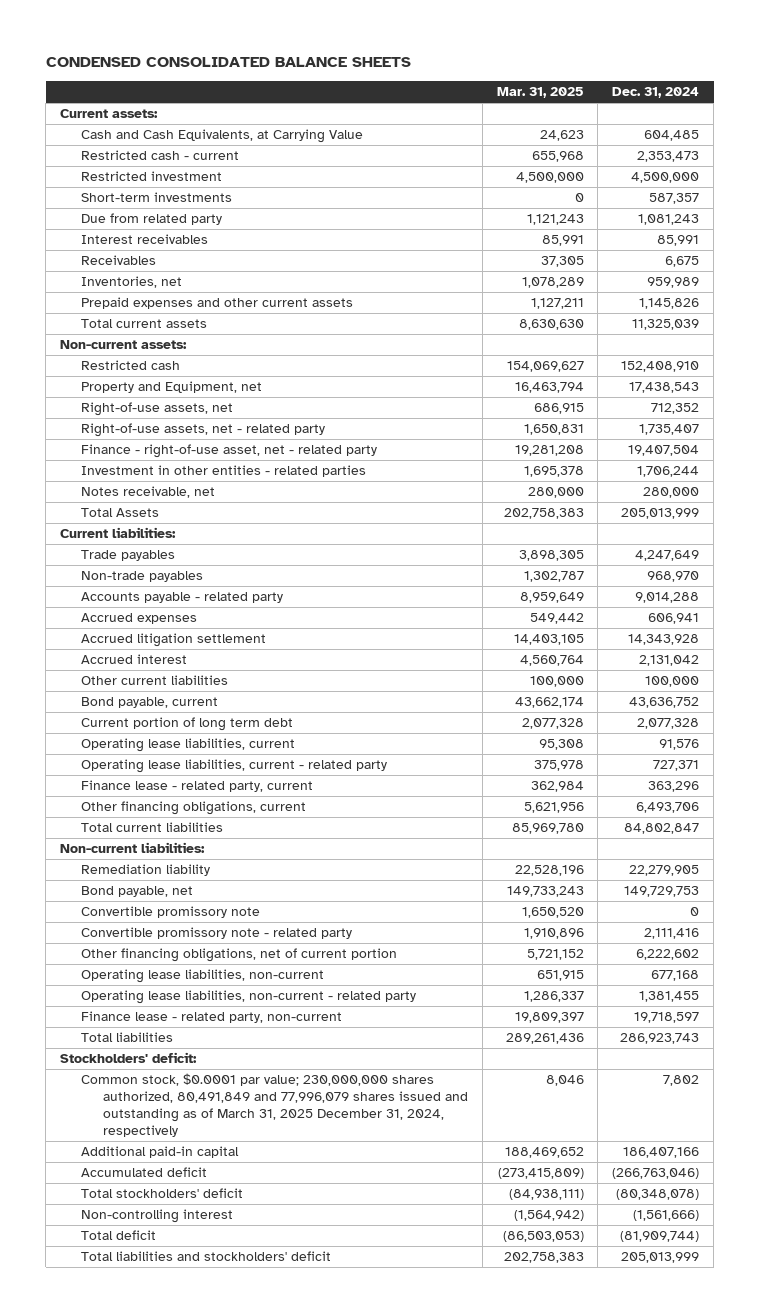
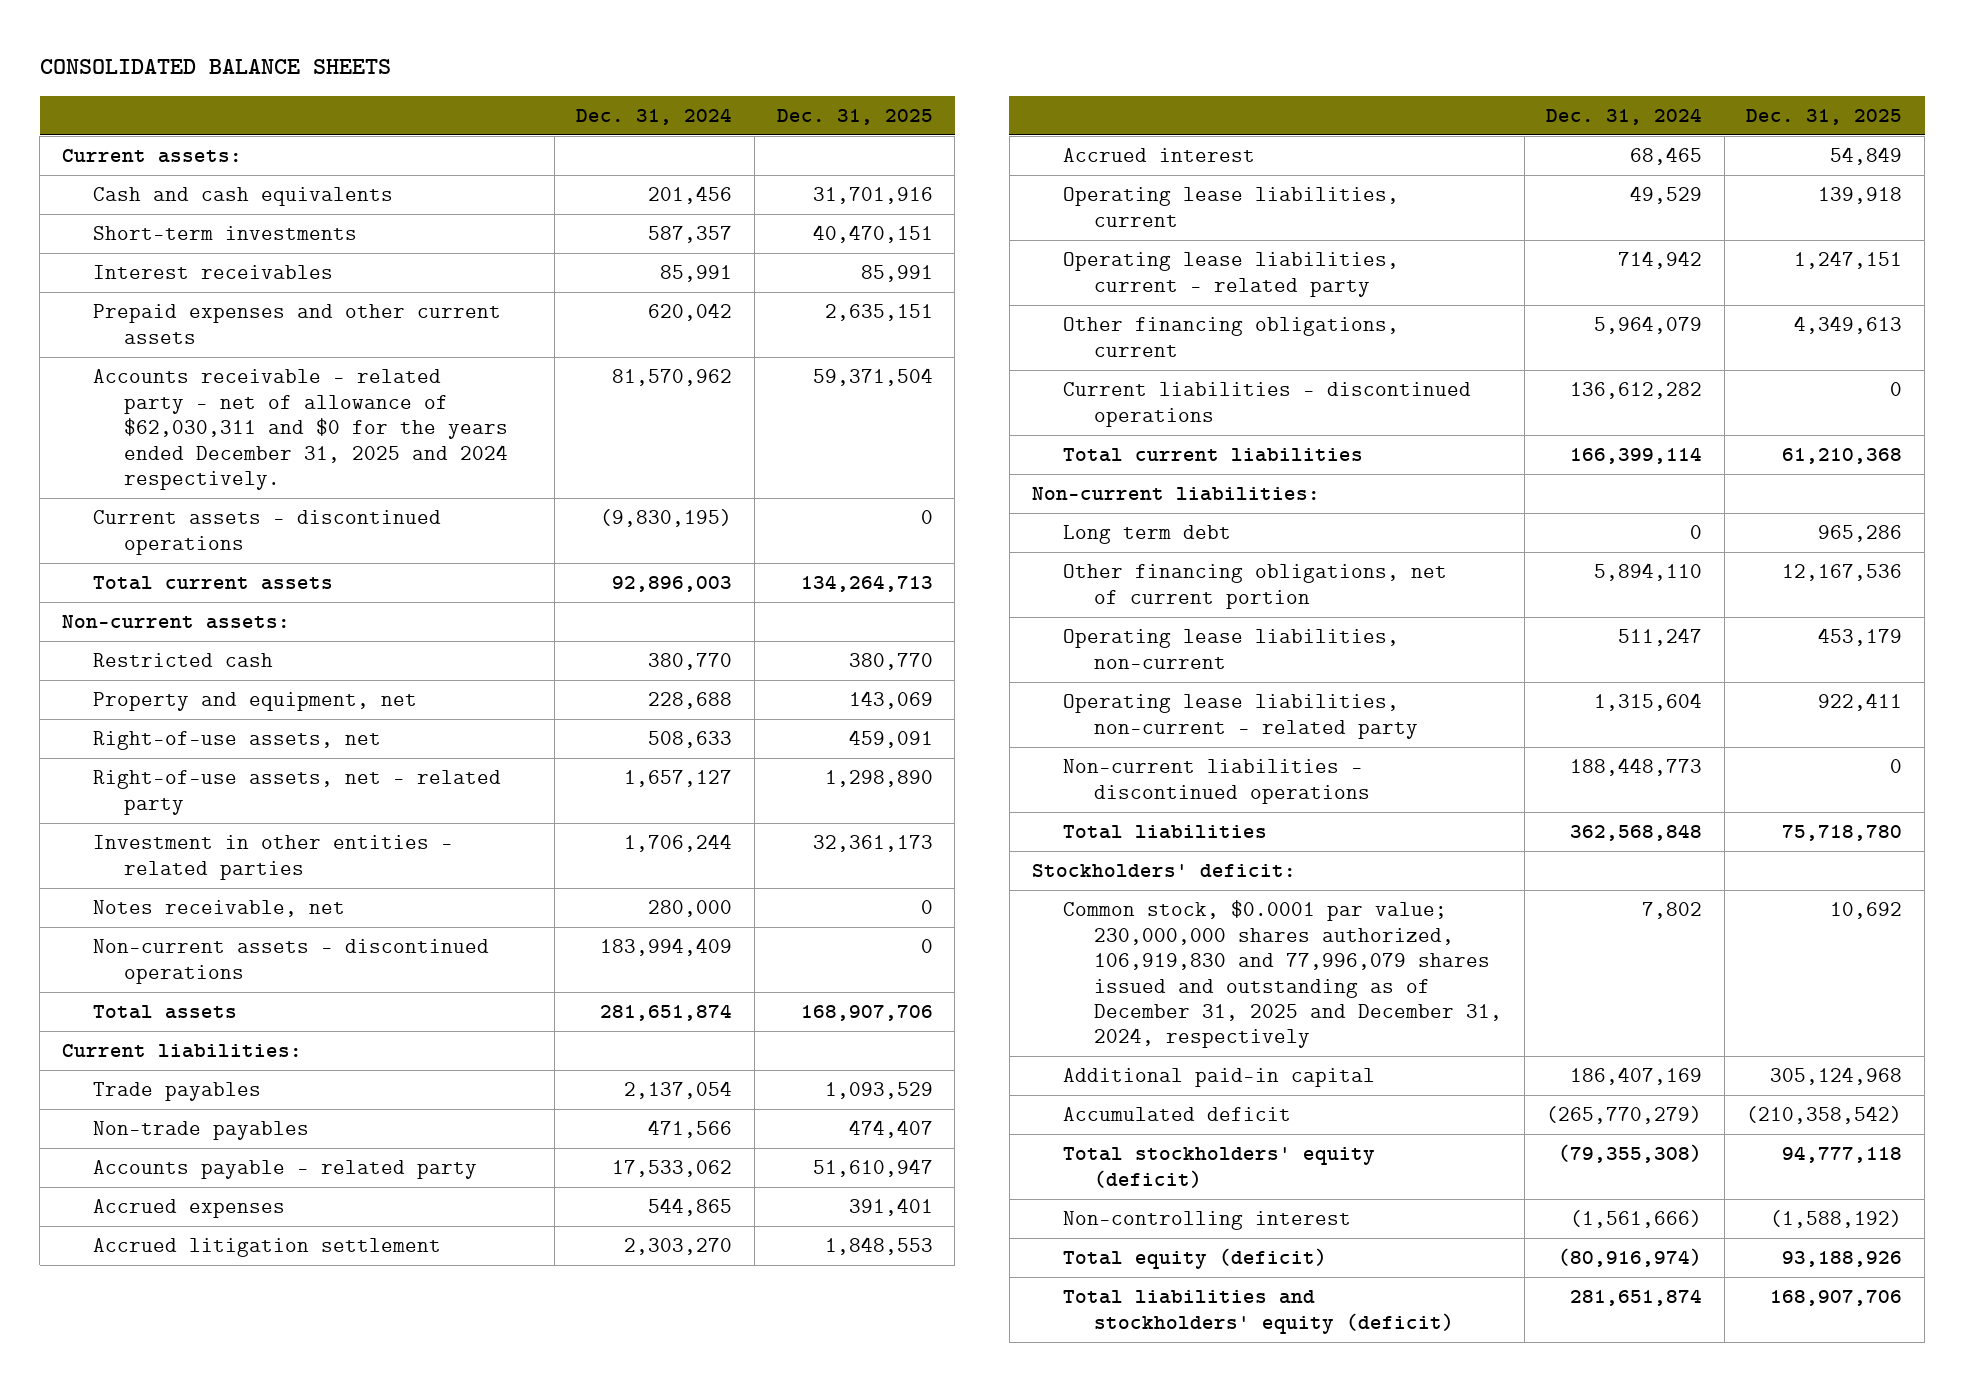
[45,57,411,68] CONDENSED CONSOLIDATED BALANCE SHEETS -> [39,58,391,74] CONSOLIDATED BALANCE SHEETS
[496,87,584,99] Mar. 31, 2025 -> none
none -> [776,108,933,125] Dec. 31, 2025
[81,150,240,161] Restricted cash - current -> none
[81,171,223,182] Restricted investment -> none
[81,129,364,144] Cash and Cash Equivalents, at Carrying Value -> [92,187,393,207] Cash and cash equivalents
[644,130,700,142] 604,485 -> [648,186,733,205] 201,456
[81,213,223,226] Due from related party -> none
[81,255,157,266] Receivables -> none
[81,276,183,289] Inventories, net -> none
[639,298,700,310] 1,145,826 -> [648,303,733,322] 620,042
none -> [92,369,509,491] Accounts receivable - related party - net of allowance of $62,030,311 and $0 for the years ended December 31, 2025 and 2024 respectively.
none -> [92,510,441,555] Current assets - discontinued operations
[632,319,700,331] 11,325,039 -> [612,576,733,593] 92,896,003
[81,444,378,459] Finance - right-of-use asset, net - related party -> none
[621,361,700,373] 152,408,910 -> [648,653,733,671] 380,770
[81,381,263,394] Property and Equipment, net -> [92,692,417,712] Property and equipment, net
[629,382,700,394] 17,438,543 -> [648,692,733,710] 228,688
[651,403,700,415] 712,352 -> [648,731,733,749] 508,633
[639,424,700,436] 1,735,407 -> [624,770,733,788] 1,657,127
none -> [92,939,489,984] Non-current assets - discontinued operations
[81,508,160,518] Total Assets -> [92,1005,237,1020] Total assets
[621,508,700,520] 205,013,999 -> [600,1004,733,1022] 281,651,874
[81,675,229,686] Other current liabilities -> none
[81,697,219,709] Bond payable, current -> none
[81,717,294,732] Current portion of long term debt -> none
[81,780,314,793] Finance lease - related party, current -> none
[635,550,700,562] 4,247,649 -> [624,1081,733,1100] 2,137,054
[647,571,700,583] 968,970 -> [648,1120,733,1139] 471,566
[635,592,700,604] 9,014,288 -> [612,1160,733,1178] 17,533,062
[648,613,700,625] 606,941 -> [648,1198,733,1217] 544,865
[628,634,700,646] 14,343,928 -> [624,1238,733,1256] 2,303,270
[639,655,700,667] 2,131,042 -> [1630,147,1703,166] 68,465
[659,739,700,751] 91,576 -> [1630,186,1703,205] 49,529
[653,760,700,772] 727,371 -> [1618,251,1703,270] 714,942
[636,802,700,814] 6,493,706 -> [1594,316,1703,335] 5,964,079
none -> [1062,382,1471,427] Current liabilities - discontinued operations
[624,823,700,835] 84,802,847 -> [1570,447,1703,465] 166,399,114
[81,864,211,877] Remediation liability -> none
[81,886,194,898] Bond payable, net -> none
[81,906,261,919] Convertible promissory note -> none
[81,927,353,940] Convertible promissory note - related party -> none
[81,1011,343,1024] Finance lease - related party, non-current -> none
none -> [1062,525,1231,545] Long term debt
[636,949,700,961] 6,222,602 -> [1594,563,1703,582] 5,894,110
[651,970,700,982] 677,168 -> [1618,628,1703,647] 511,247
[639,991,700,1003] 1,381,455 -> [1594,693,1703,712] 1,315,604
none -> [1062,759,1371,804] Non-current liabilities - discontinued operations
[620,1033,700,1045] 286,923,743 -> [1570,824,1703,842] 362,568,848
[81,1073,469,1138] Common stock, $0.0001 par value; 230,000,000 shares authorized, 80,491,849 and 77,996,079 shares issued and outstanding as of March 31, 2025 December 31, 2024, respectively -> [1062,900,1503,1049] Common stock, $0.0001 par value; 230,000,000 shares authorized, 106,919,830 and 77,996,079 shares issued and outstanding as of December 31, 2025 and December 31, 2024, respectively
[623,1147,700,1159] 186,407,166 -> [1570,1067,1703,1086] 186,407,169
[612,1168,700,1180] (266,763,046) -> [1546,1106,1703,1125] (265,770,279)
[81,1188,244,1199] Total stockholders' deficit -> [1062,1147,1375,1188] Total stockholders' equity (deficit)
[616,1189,700,1201] (80,348,078) -> [1558,1144,1703,1164] (79,355,308)
[81,1230,157,1241] Total deficit -> [1062,1248,1327,1270] Total equity (deficit)
[620,1231,700,1243] (81,909,744) -> [1558,1248,1703,1268] (80,916,974)
[81,1251,332,1262] Total liabilities and stockholders' deficit -> [1062,1290,1455,1334] Total liabilities and stockholders' equity (deficit)
[621,1252,700,1264] 205,013,999 -> [1570,1289,1703,1307] 281,651,874

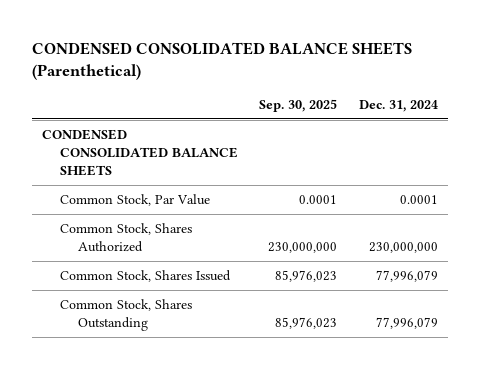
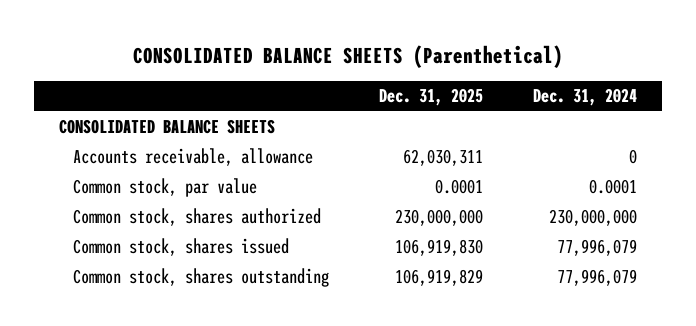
[31,41,412,80] CONDENSED CONSOLIDATED BALANCE SHEETS (Parenthetical) -> [132,44,563,68] CONSOLIDATED BALANCE SHEETS (Parenthetical)
[259,99,338,113] Sep. 30, 2025 -> none
none -> [378,88,483,107] Dec. 31, 2025
[42,129,239,177] CONDENSED CONSOLIDATED BALANCE SHEETS -> [58,119,275,135] CONSOLIDATED BALANCE SHEETS
none -> [72,148,313,167] Accounts receivable, allowance
[60,194,211,207] Common Stock, Par Value -> [72,178,257,198] Common stock, par value
[60,223,193,253] Common Stock, Shares Authorized -> [72,208,321,227] Common stock, shares authorized
[60,270,232,283] Common Stock, Shares Issued -> [72,238,289,257] Common stock, shares issued
[60,299,193,332] Common Stock, Shares Outstanding -> [72,268,329,288] Common stock, shares outstanding

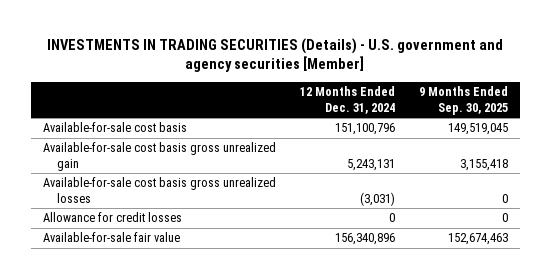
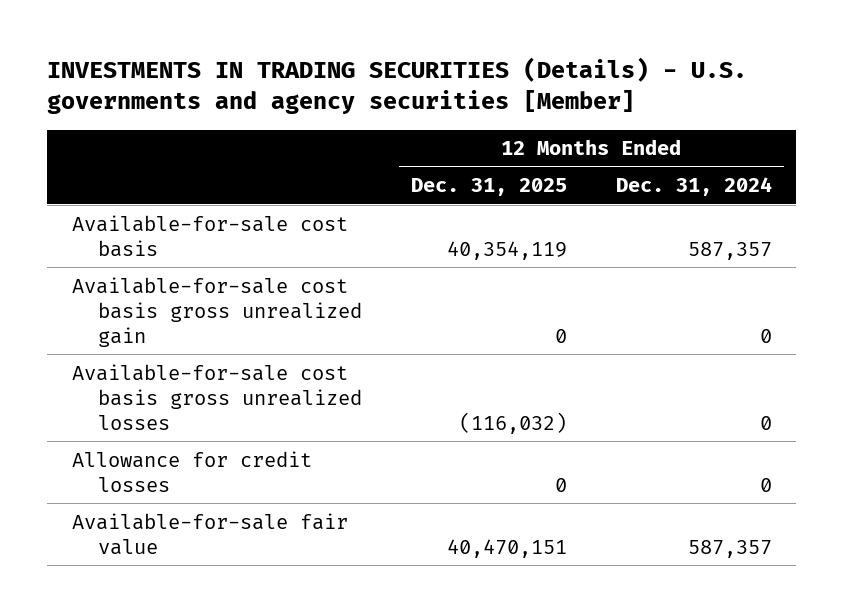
[47,37,504,73] INVESTMENTS IN TRADING SECURITIES (Details) - U.S. government and agency securities [Member] -> [47,57,748,115] INVESTMENTS IN TRADING SECURITIES (Details) - U.S. governments and agency securities [Member]
[418,86,508,115] 9 Months Ended Sep. 30, 2025 -> none
none -> [411,178,568,197] Dec. 31, 2025
[334,123,395,136] 151,100,796 -> [687,241,772,260] 587,357
[346,158,395,171] 5,243,131 -> [759,328,772,343] 0
[359,191,395,206] (3,031) -> [759,415,772,430] 0
[334,233,395,246] 156,340,896 -> [687,539,772,558] 587,357

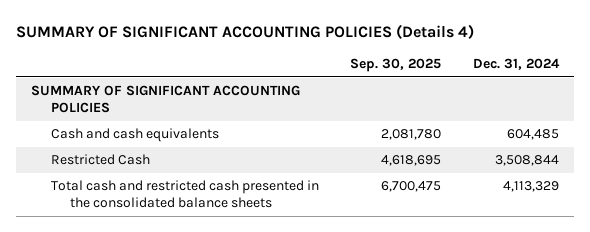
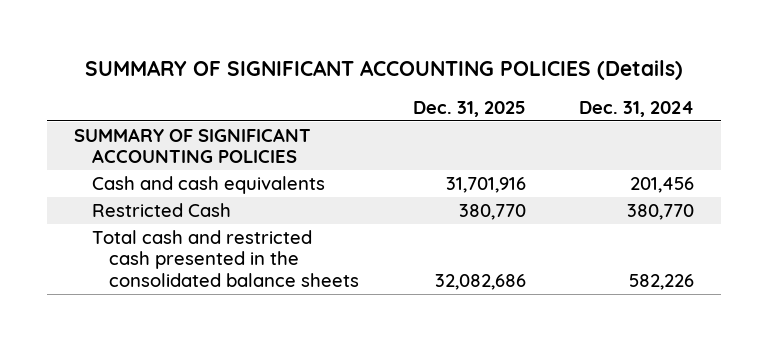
[15,24,474,40] SUMMARY OF SIGNIFICANT ACCOUNTING POLICIES (Details 4) -> [84,59,683,80] SUMMARY OF SIGNIFICANT ACCOUNTING POLICIES (Details)
[350,58,442,73] Sep. 30, 2025 -> none
none -> [412,100,526,117] Dec. 31, 2025
[506,129,559,141] 604,485 -> [630,176,695,193] 201,456
[494,155,559,167] 3,508,844 -> [627,203,695,220] 380,770
[502,181,559,193] 4,113,329 -> [629,273,695,290] 582,226

